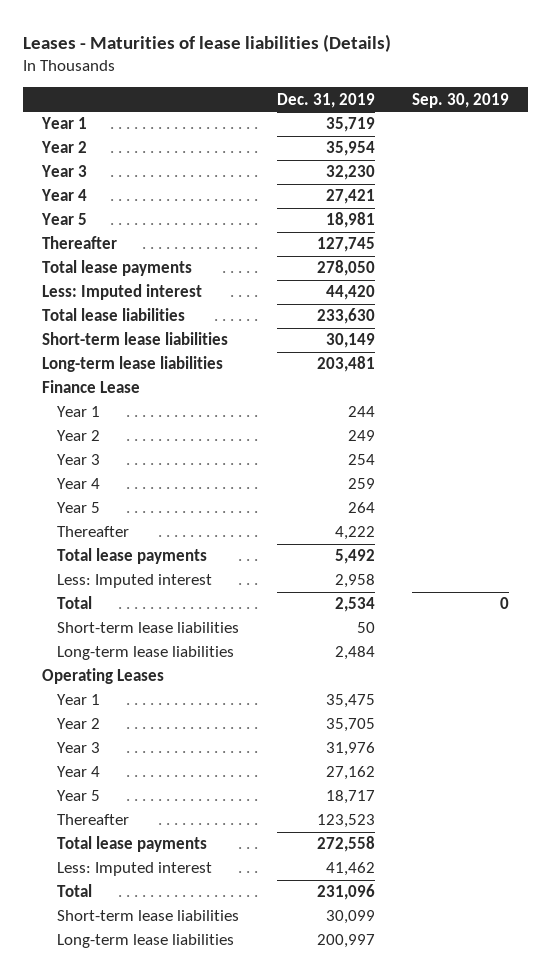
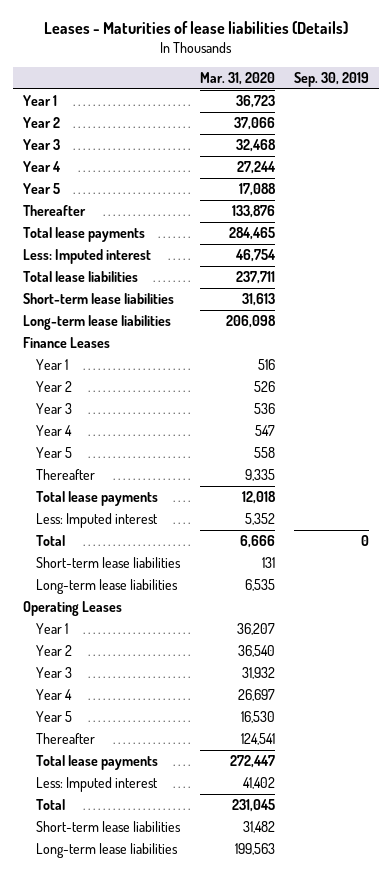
[276,92,375,108] Dec. 31, 2019 -> none
none -> [199,71,275,85] Mar. 31, 2020
[41,380,140,394] Finance Lease -> [22,337,110,349] Finance Leases

